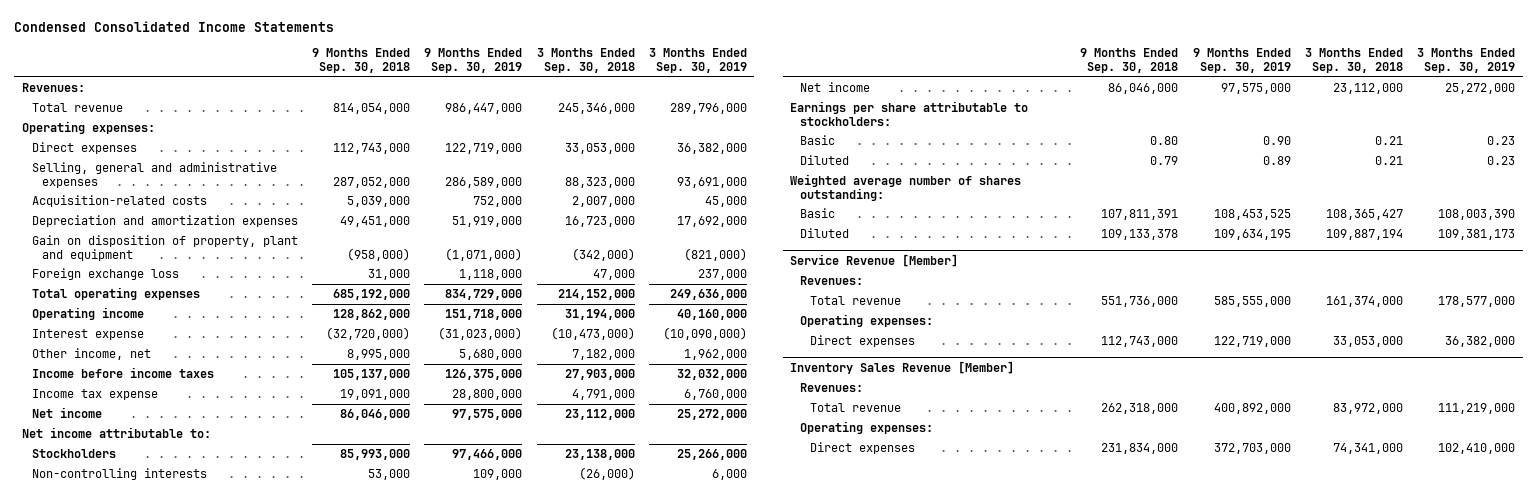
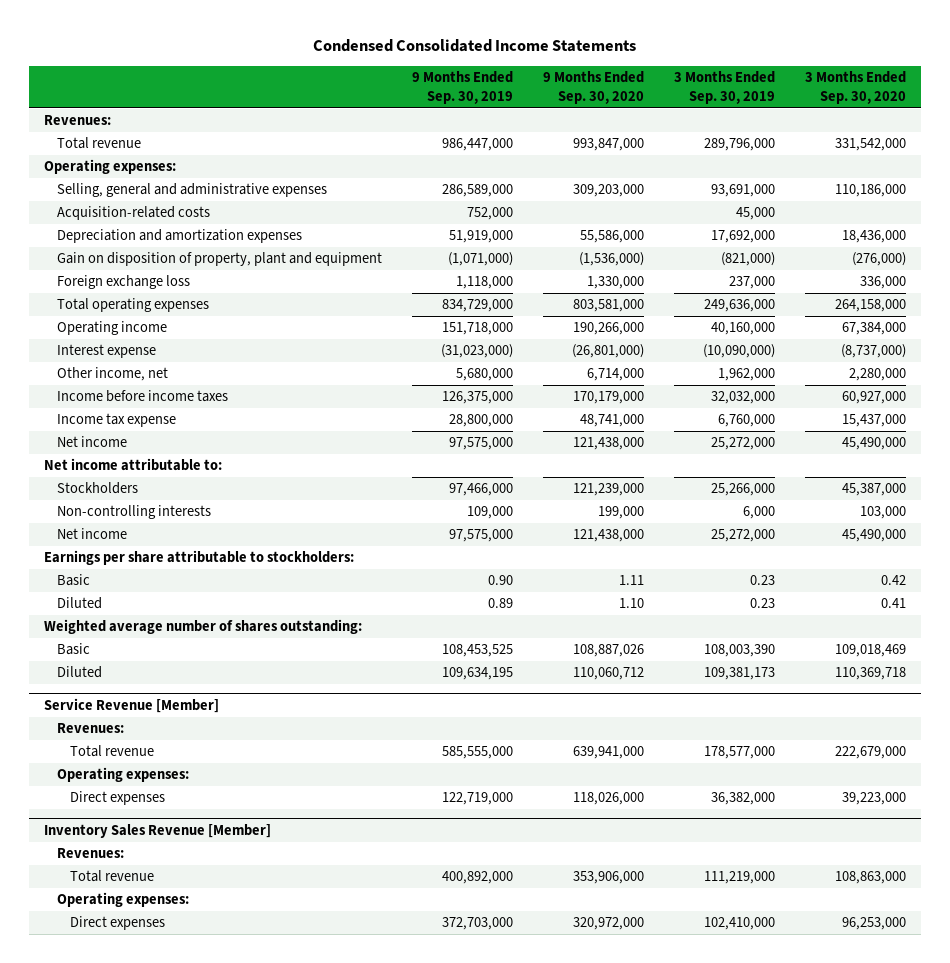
[312,48,411,73] 9 Months Ended Sep. 30, 2018 -> none
[536,48,635,73] 3 Months Ended Sep. 30, 2018 -> none
none -> [543,71,645,104] 9 Months Ended Sep. 30, 2020
none -> [805,71,907,104] 3 Months Ended Sep. 30, 2020
[31,142,137,155] Direct expenses -> none

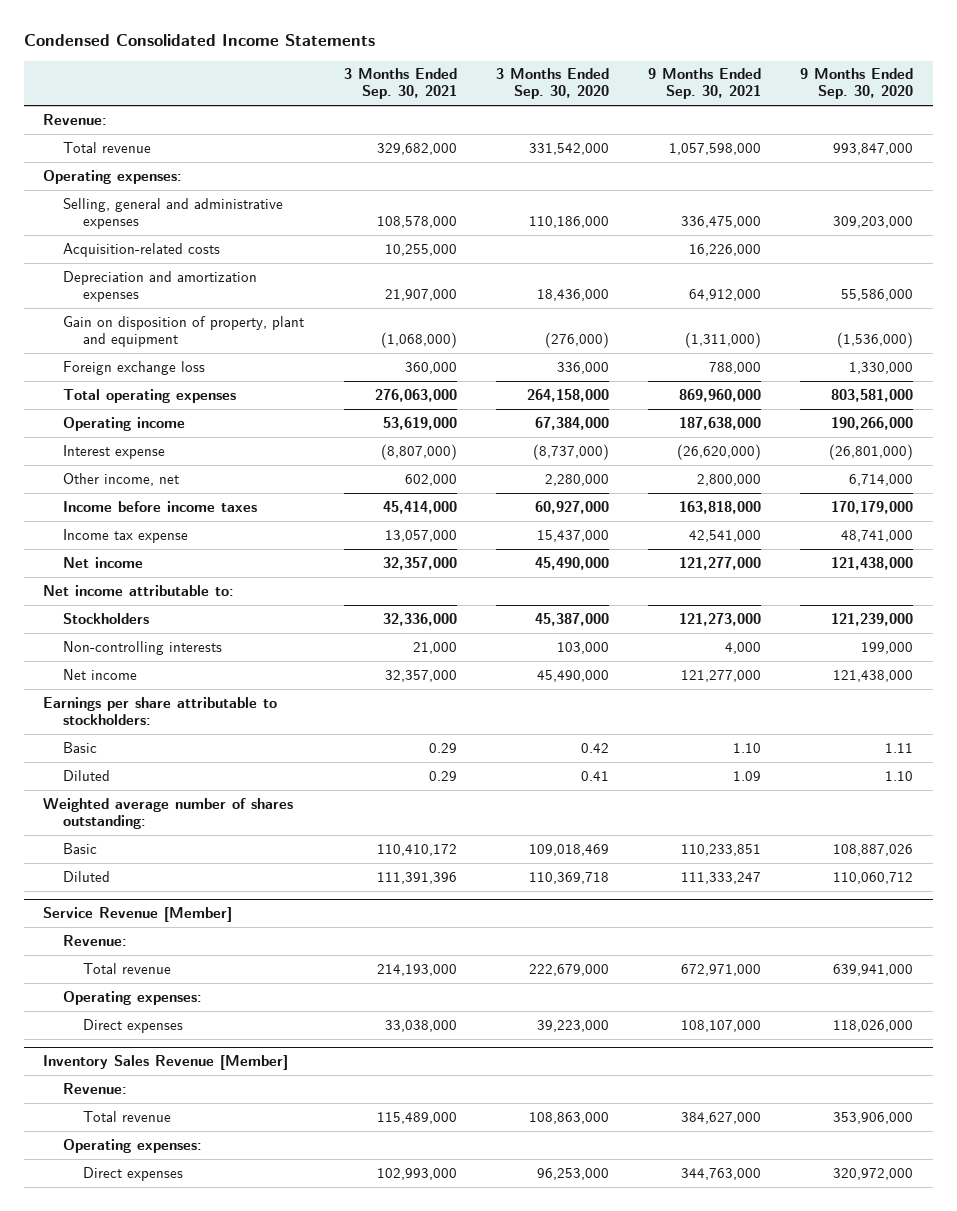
[412,71,514,104] 9 Months Ended Sep. 30, 2019 -> none
[674,71,776,104] 3 Months Ended Sep. 30, 2019 -> none
none -> [343,68,457,100] 3 Months Ended Sep. 30, 2021
none -> [648,68,762,100] 9 Months Ended Sep. 30, 2021
[43,115,111,126] Revenues: -> [43,113,108,125] Revenue:
[57,723,125,734] Revenues: -> [63,934,128,946] Revenue:
[57,848,125,859] Revenues: -> [63,1082,128,1094] Revenue:

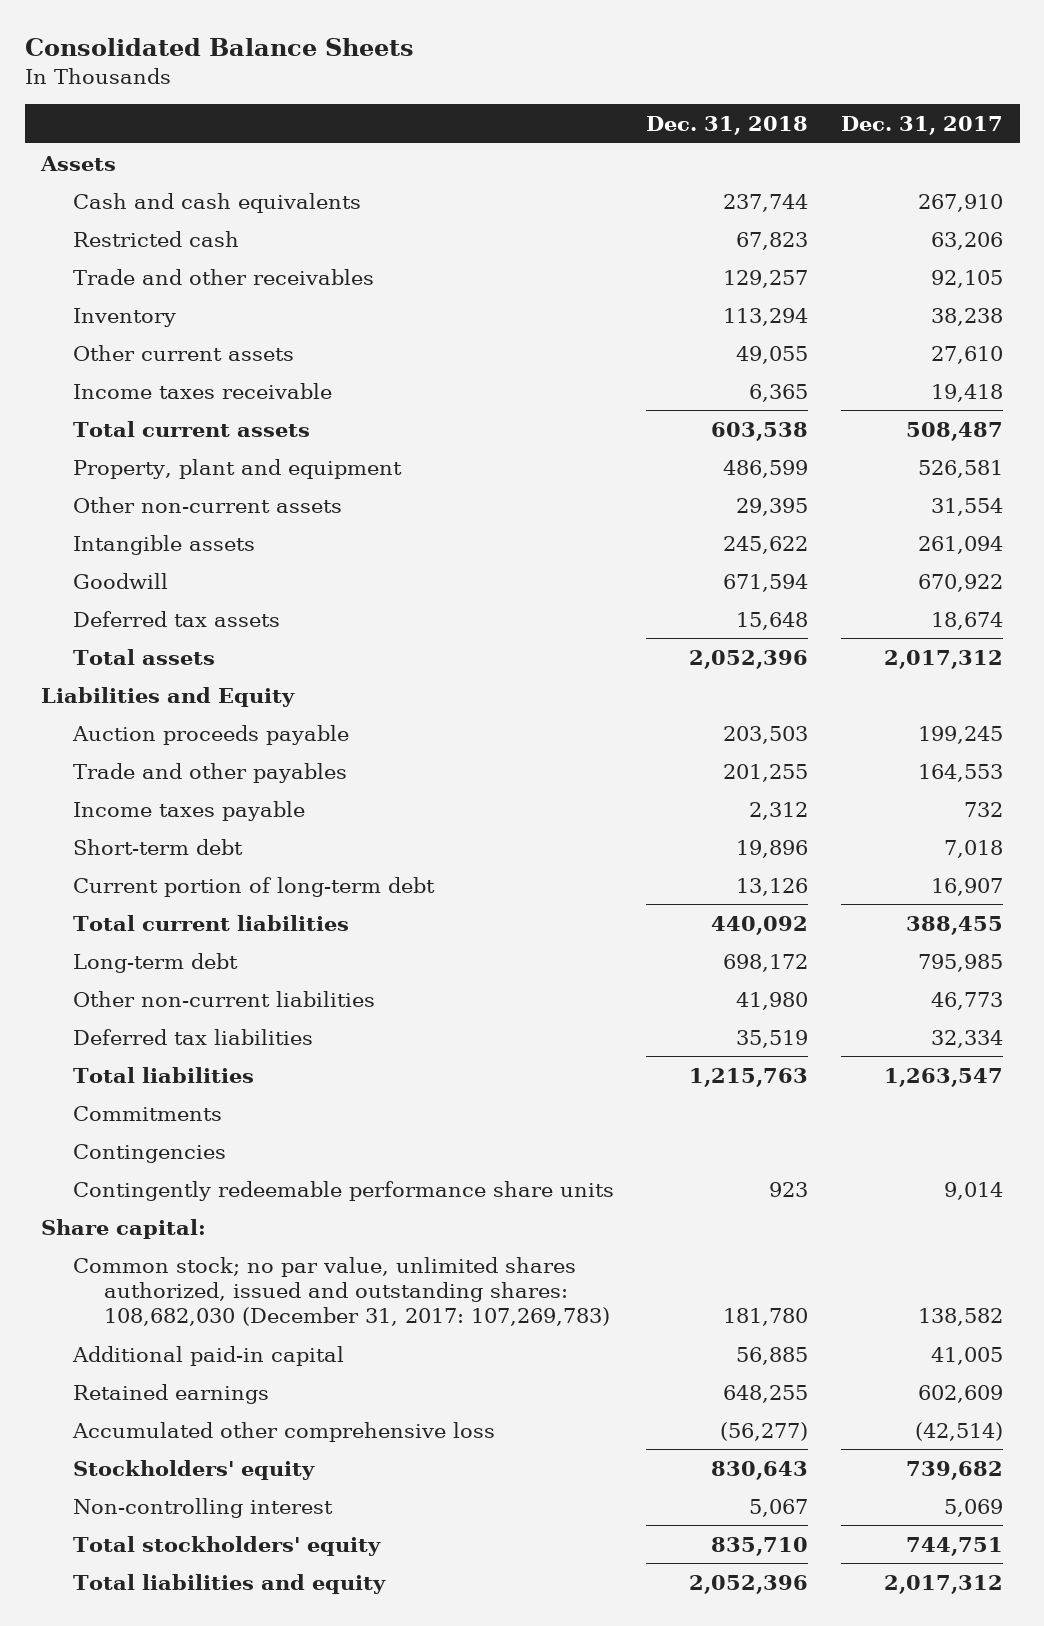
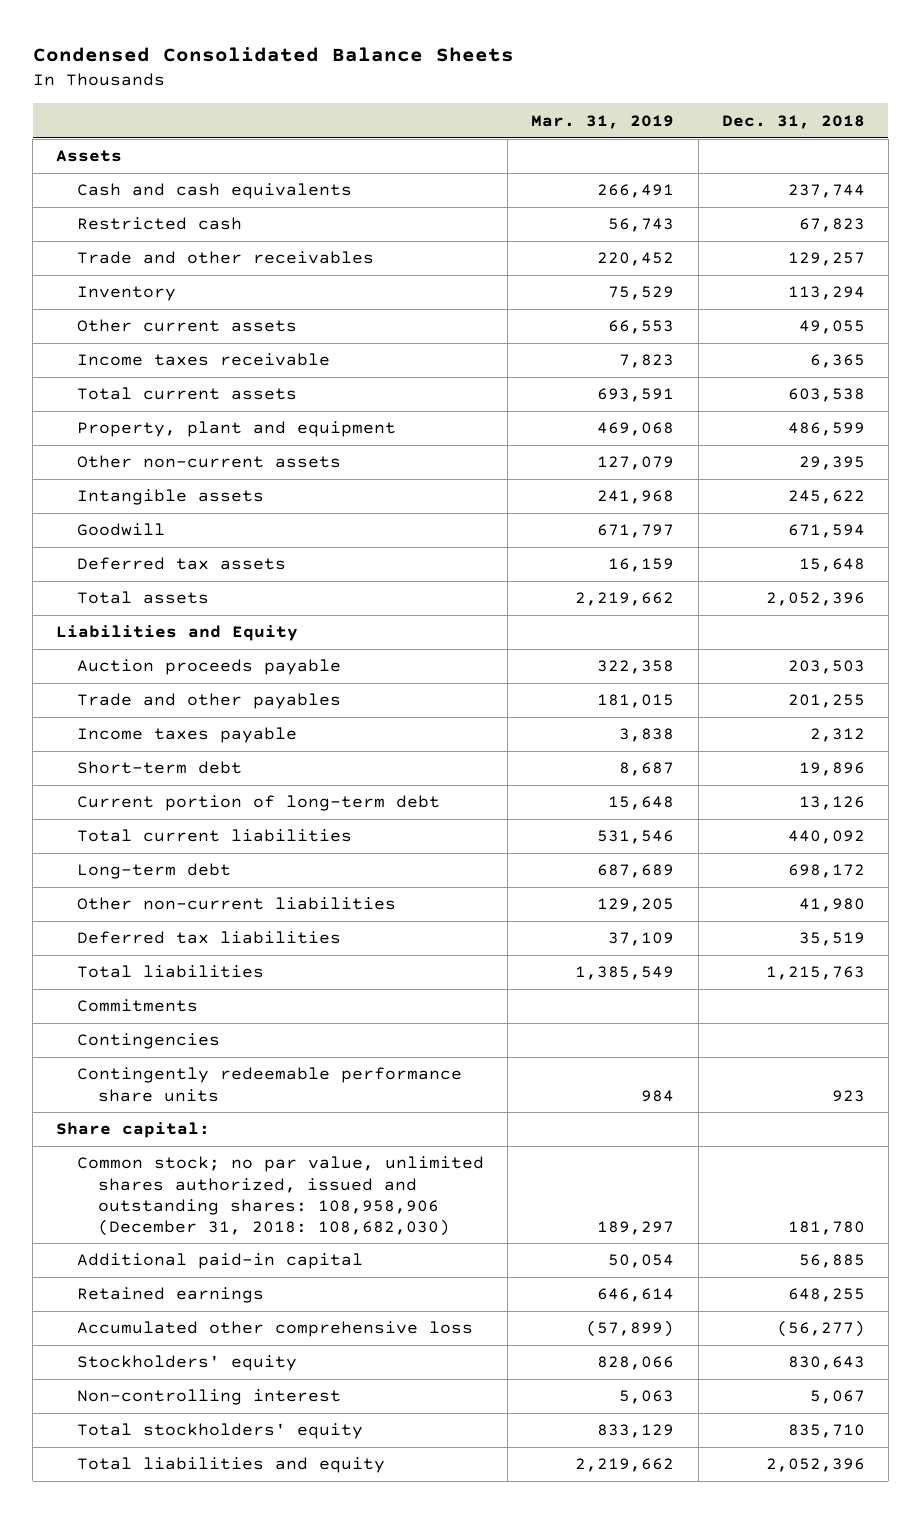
[24,38,414,57] Consolidated Balance Sheets -> [32,46,514,62] Condensed Consolidated Balance Sheets
[841,115,1004,135] Dec. 31, 2017 -> none
none -> [531,114,675,129] Mar. 31, 2019
[72,1256,610,1327] Common stock; no par value, unlimited shares authorized, issued and outstanding shares: 108,682,030 (December 31, 2017: 107,269,783) -> [77,1156,485,1236] Common stock; no par value, unlimited shares authorized, issued and outstanding shares: 108,958,906 (December 31, 2018: 108,682,030)

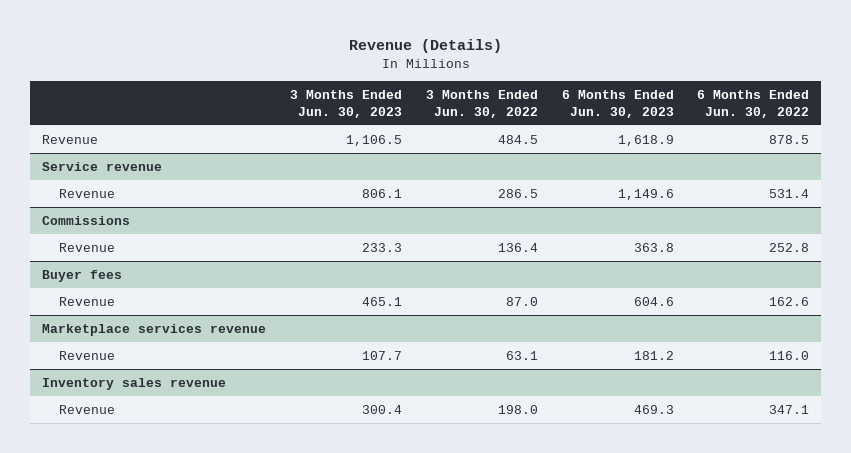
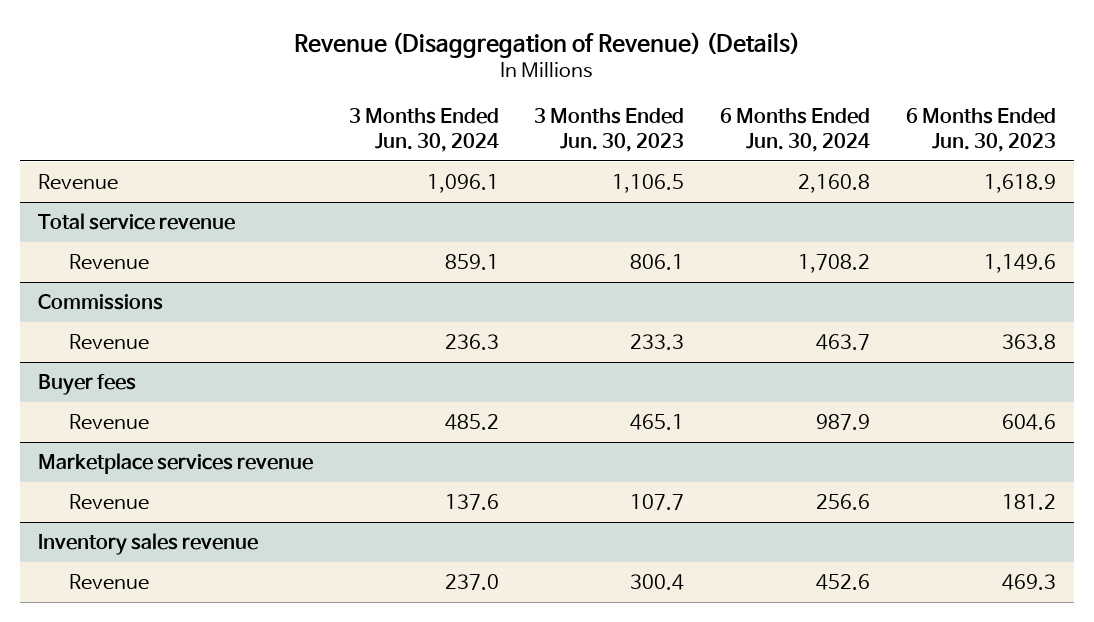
[348,39,502,54] Revenue (Details) -> [293,31,800,58] Revenue (Disaggregation of Revenue) (Details)
[425,90,538,118] 3 Months Ended Jun. 30, 2022 -> none
[697,90,810,118] 6 Months Ended Jun. 30, 2022 -> none
none -> [348,108,499,152] 3 Months Ended Jun. 30, 2024
none -> [720,108,871,152] 6 Months Ended Jun. 30, 2024
[41,161,162,171] Service revenue -> [38,212,236,230] Total service revenue

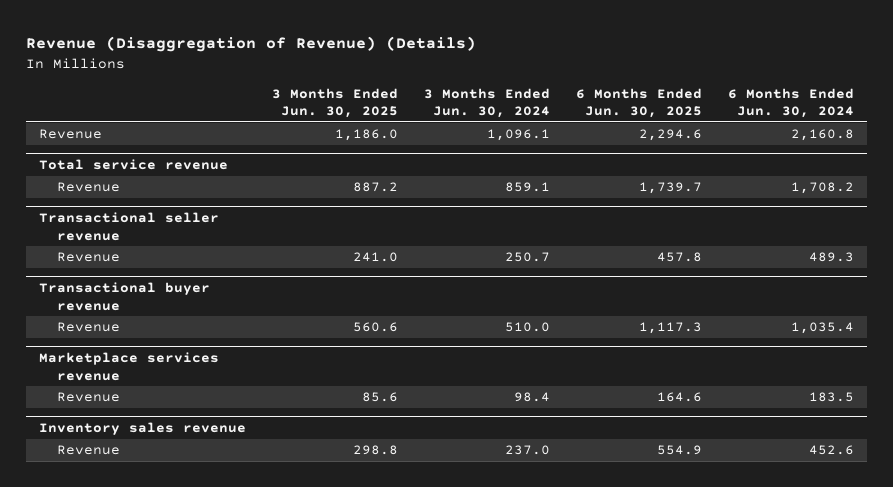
[534,108,685,152] 3 Months Ended Jun. 30, 2023 -> none
[905,108,1056,152] 6 Months Ended Jun. 30, 2023 -> none
none -> [271,87,398,119] 3 Months Ended Jun. 30, 2025
none -> [575,87,702,119] 6 Months Ended Jun. 30, 2025
[38,293,164,310] Commissions -> none
[38,373,137,395] Buyer fees -> none
none -> [38,212,219,241] Transactional seller revenue
[444,333,499,350] 236.3 -> [504,252,550,263] 250.7
[816,333,871,350] 463.7 -> [809,252,855,263] 489.3
none -> [38,282,210,311] Transactional buyer revenue
[444,413,499,430] 485.2 -> [504,322,550,333] 510.0
[816,413,871,430] 987.9 -> [791,322,855,335] 1,035.4
[444,493,499,510] 137.6 -> [513,392,550,403] 98.4
[816,493,871,510] 256.6 -> [809,392,855,403] 183.5

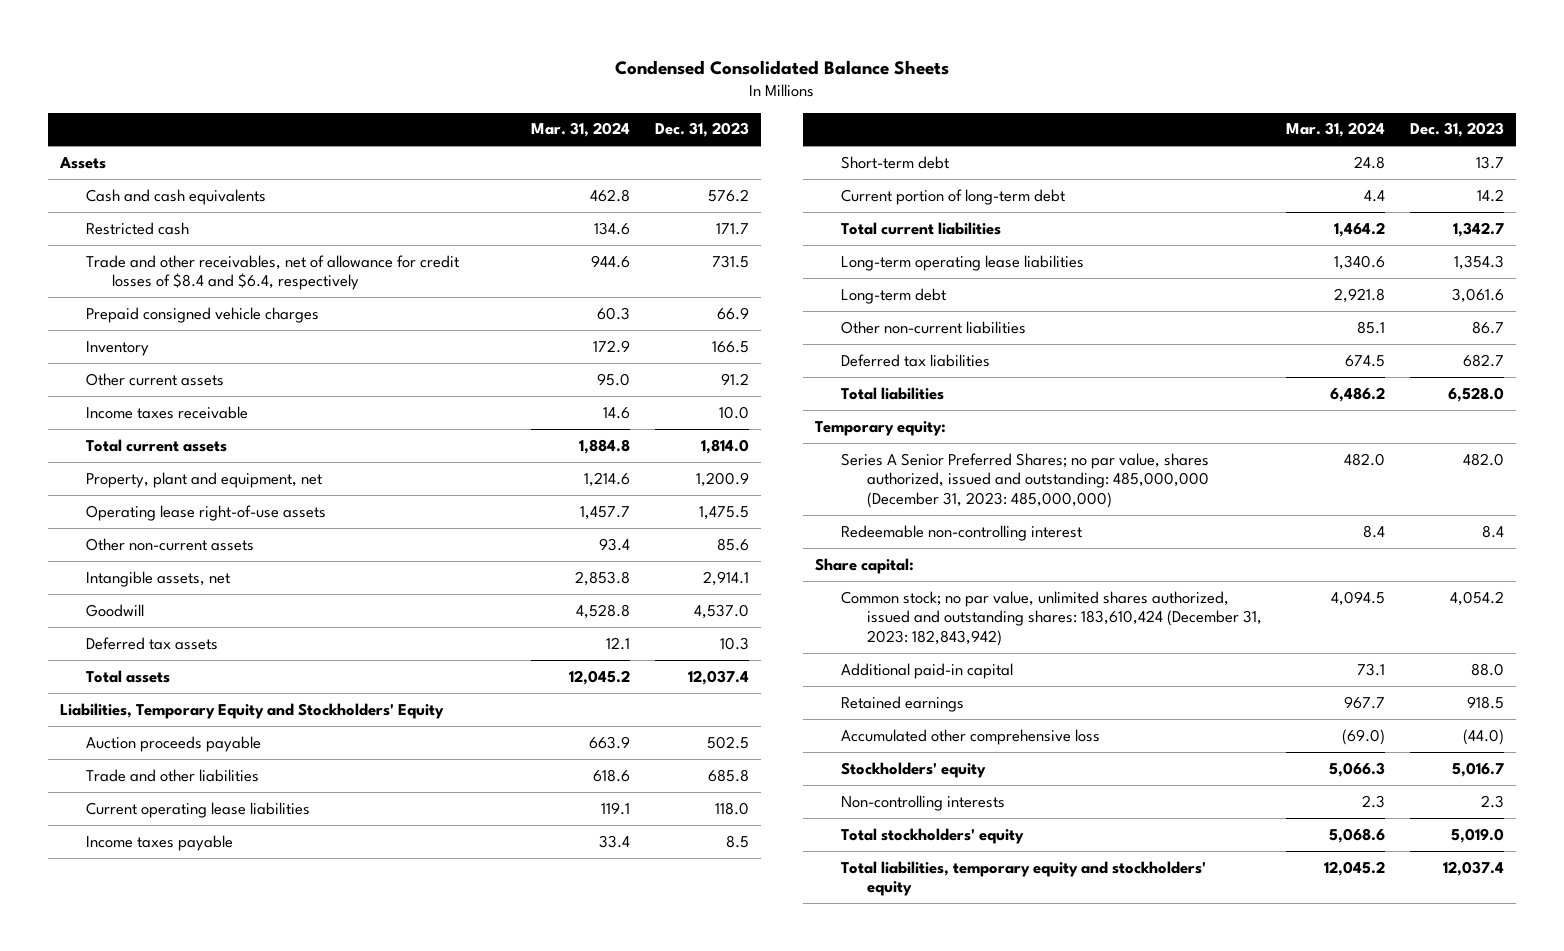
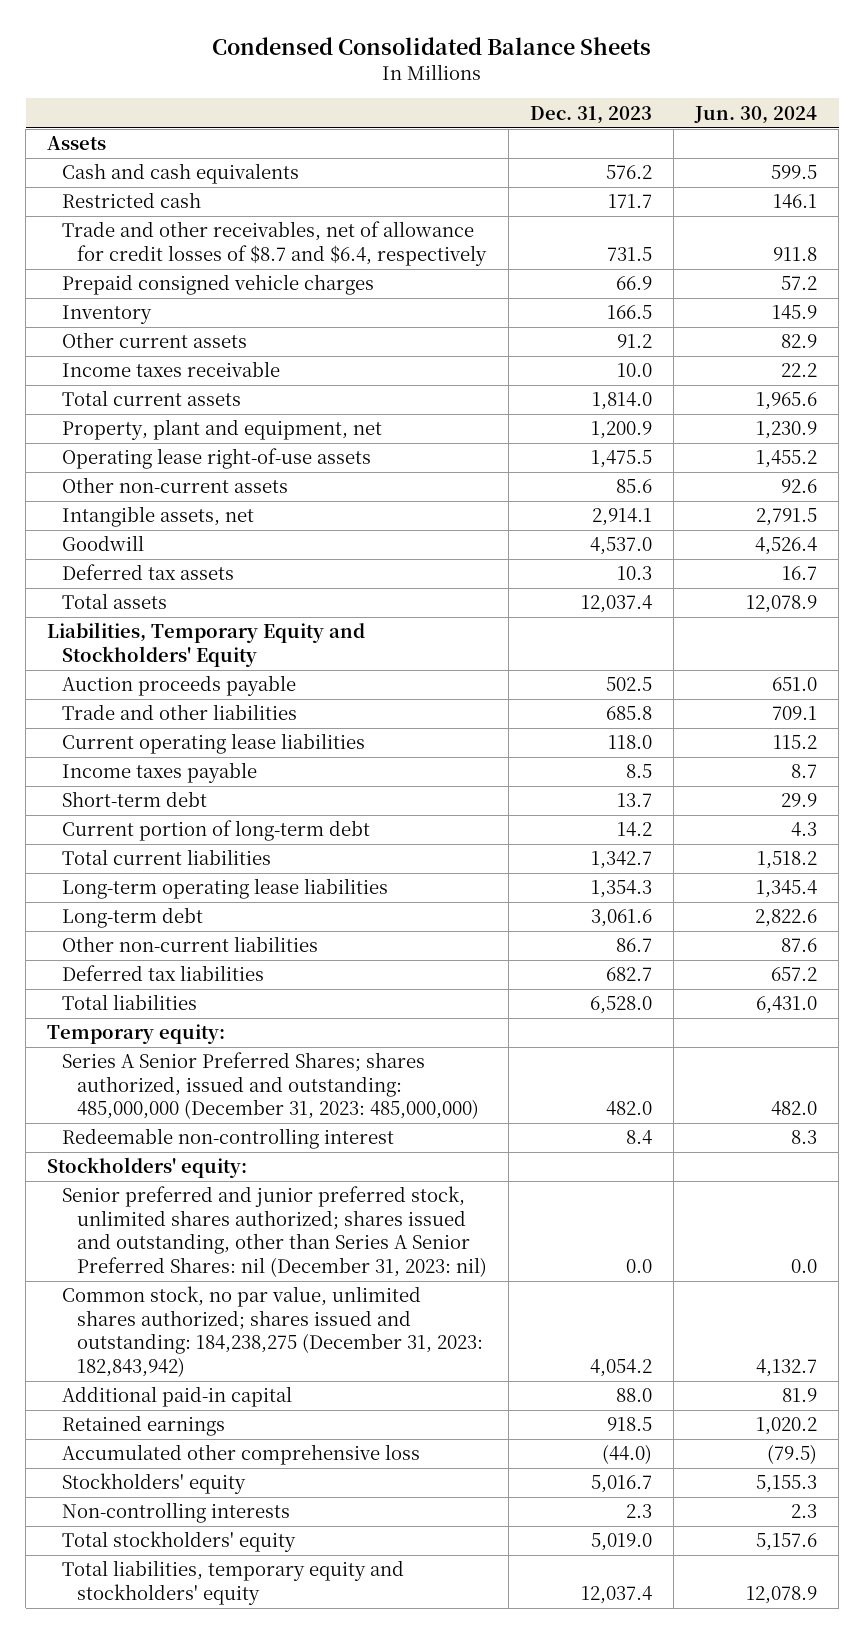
[531,122,631,138] Mar. 31, 2024 -> none
none -> [694,105,818,124] Jun. 30, 2024
[86,254,460,291] Trade and other receivables, net of allowance for credit losses of $8.4 and $6.4, respectively -> [62,221,488,266] Trade and other receivables, net of allowance for credit losses of $8.7 and $6.4, respectively
[840,452,1209,509] Series A Senior Preferred Shares; no par value, shares authorized, issued and outstanding: 485,000,000 (December 31, 2023: 485,000,000) -> [62,1052,480,1120] Series A Senior Preferred Shares; shares authorized, issued and outstanding: 485,000,000 (December 31, 2023: 485,000,000)
[814,557,914,574] Share capital: -> none
none -> [46,1157,247,1179] Stockholders' equity:
none -> [62,1186,488,1277] Senior preferred and junior preferred stock, unlimited shares authorized; shares issued and outstanding, other than Series A Senior Preferred Shares: nil (December 31, 2023: nil)
[840,590,1262,647] Common stock; no par value, unlimited shares authorized, issued and outstanding shares: 183,610,424 (December 31, 2023: 182,843,942) -> [62,1286,484,1377] Common stock, no par value, unlimited shares authorized; shares issued and outstanding: 184,238,275 (December 31, 2023: 182,843,942)

